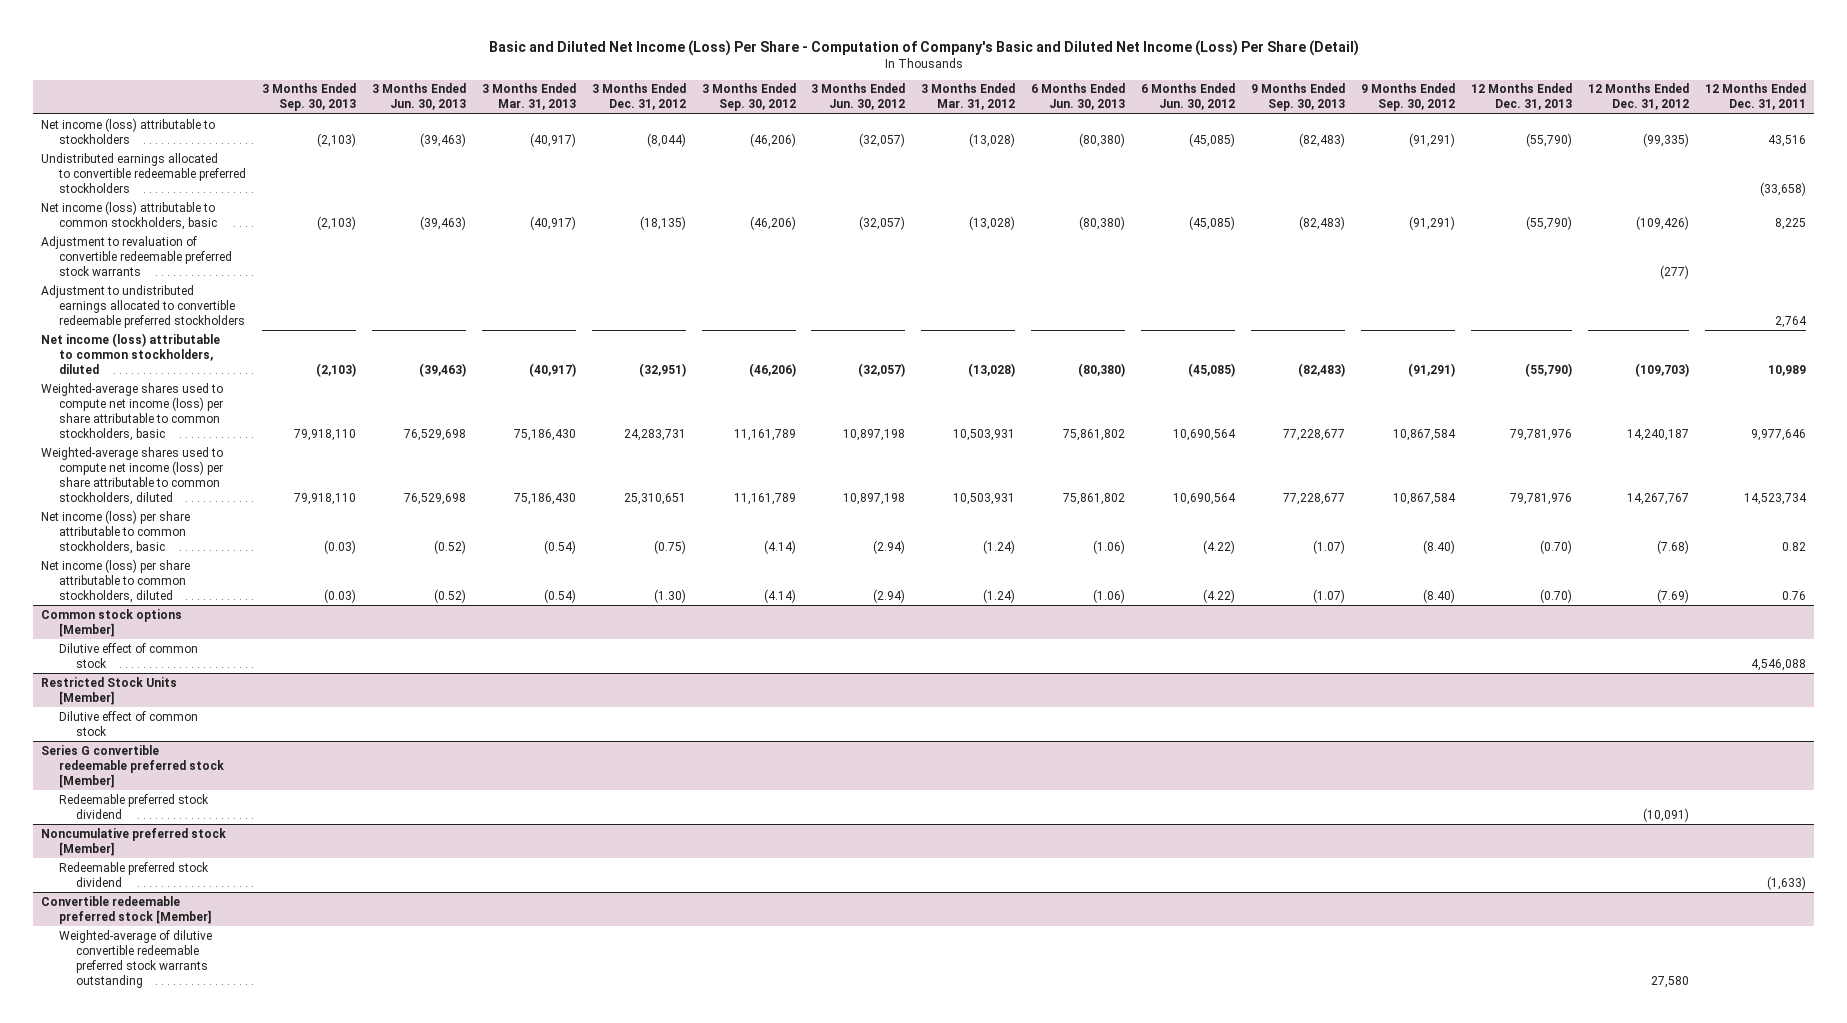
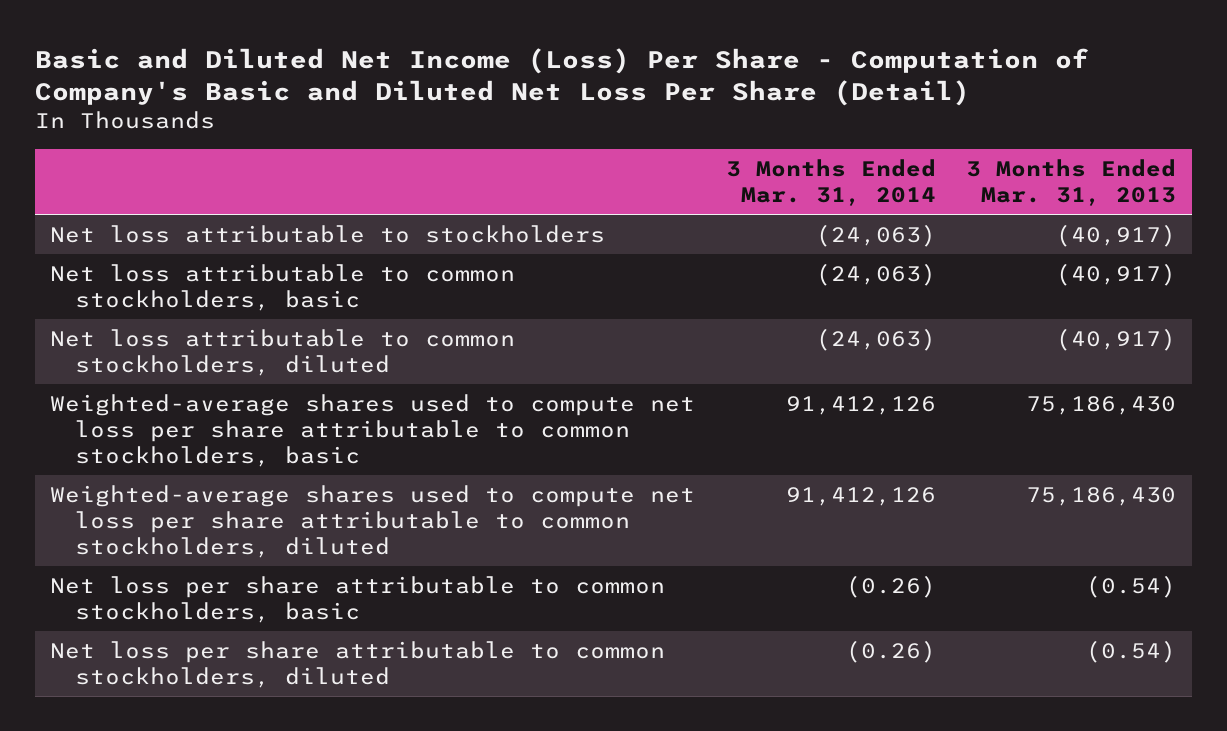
[488,39,1359,56] Basic and Diluted Net Income (Loss) Per Share - Computation of Company's Basic and Diluted Net Income (Loss) Per Share (Detail) -> [34,47,1089,107] Basic and Diluted Net Income (Loss) Per Share - Computation of Company's Basic and Diluted Net Loss Per Share (Detail)
[261,83,356,112] 3 Months Ended Sep. 30, 2013 -> none
[371,83,466,111] 3 Months Ended Jun. 30, 2013 -> none
[591,83,686,111] 3 Months Ended Dec. 31, 2012 -> none
[701,83,796,112] 3 Months Ended Sep. 30, 2012 -> none
[811,83,906,111] 3 Months Ended Jun. 30, 2012 -> none
[921,83,1016,111] 3 Months Ended Mar. 31, 2012 -> none
[1031,83,1126,111] 6 Months Ended Jun. 30, 2013 -> none
[1141,83,1236,111] 6 Months Ended Jun. 30, 2012 -> none
[1251,83,1346,112] 9 Months Ended Sep. 30, 2013 -> none
[1361,83,1456,112] 9 Months Ended Sep. 30, 2012 -> none
[1471,83,1573,111] 12 Months Ended Dec. 31, 2013 -> none
[1588,83,1690,111] 12 Months Ended Dec. 31, 2012 -> none
[1705,83,1807,111] 12 Months Ended Dec. 31, 2011 -> none
none -> [725,159,936,207] 3 Months Ended Mar. 31, 2014
[40,152,246,193] Undistributed earnings allocated to convertible redeemable preferred stockholders -> none
[40,235,232,276] Adjustment to revaluation of convertible redeemable preferred stock warrants -> none
[40,284,245,328] Adjustment to undistributed earnings allocated to convertible redeemable preferred stockholders -> none
[40,608,182,637] Common stock options [Member] -> none
[58,642,198,668] Dilutive effect of common stock -> none
[40,676,177,705] Restricted Stock Units [Member] -> none
[58,710,198,736] Dilutive effect of common stock -> none
[40,744,224,788] Series G convertible redeemable preferred stock [Member] -> none
[58,793,209,819] Redeemable preferred stock dividend -> none
[40,827,226,856] Noncumulative preferred stock [Member] -> none
[58,861,209,887] Redeemable preferred stock dividend -> none
[40,895,211,924] Convertible redeemable preferred stock [Member] -> none
[58,929,212,988] Weighted-average of dilutive convertible redeemable preferred stock warrants outstanding -> none
[40,117,215,144] Net income (loss) attributable to stockholders -> [50,224,606,243] Net loss attributable to stockholders
[40,200,217,230] Net income (loss) attributable to common stockholders, basic -> [50,263,516,311] Net loss attributable to common stockholders, basic
[40,332,220,374] Net income (loss) attributable to common stockholders, diluted -> [50,328,516,376] Net loss attributable to common stockholders, diluted
[40,382,223,441] Weighted-average shares used to compute net income (loss) per share attributable to common stockholders, basic -> [50,393,696,467] Weighted-average shares used to compute net loss per share attributable to common stockholders, basic
[40,446,223,505] Weighted-average shares used to compute net income (loss) per share attributable to common stockholders, diluted -> [50,484,696,558] Weighted-average shares used to compute net loss per share attributable to common stockholders, diluted
[40,509,190,554] Net income (loss) per share attributable to common stockholders, basic -> [50,575,666,623] Net loss per share attributable to common stockholders, basic
[40,558,190,603] Net income (loss) per share attributable to common stockholders, diluted -> [50,640,666,688] Net loss per share attributable to common stockholders, diluted

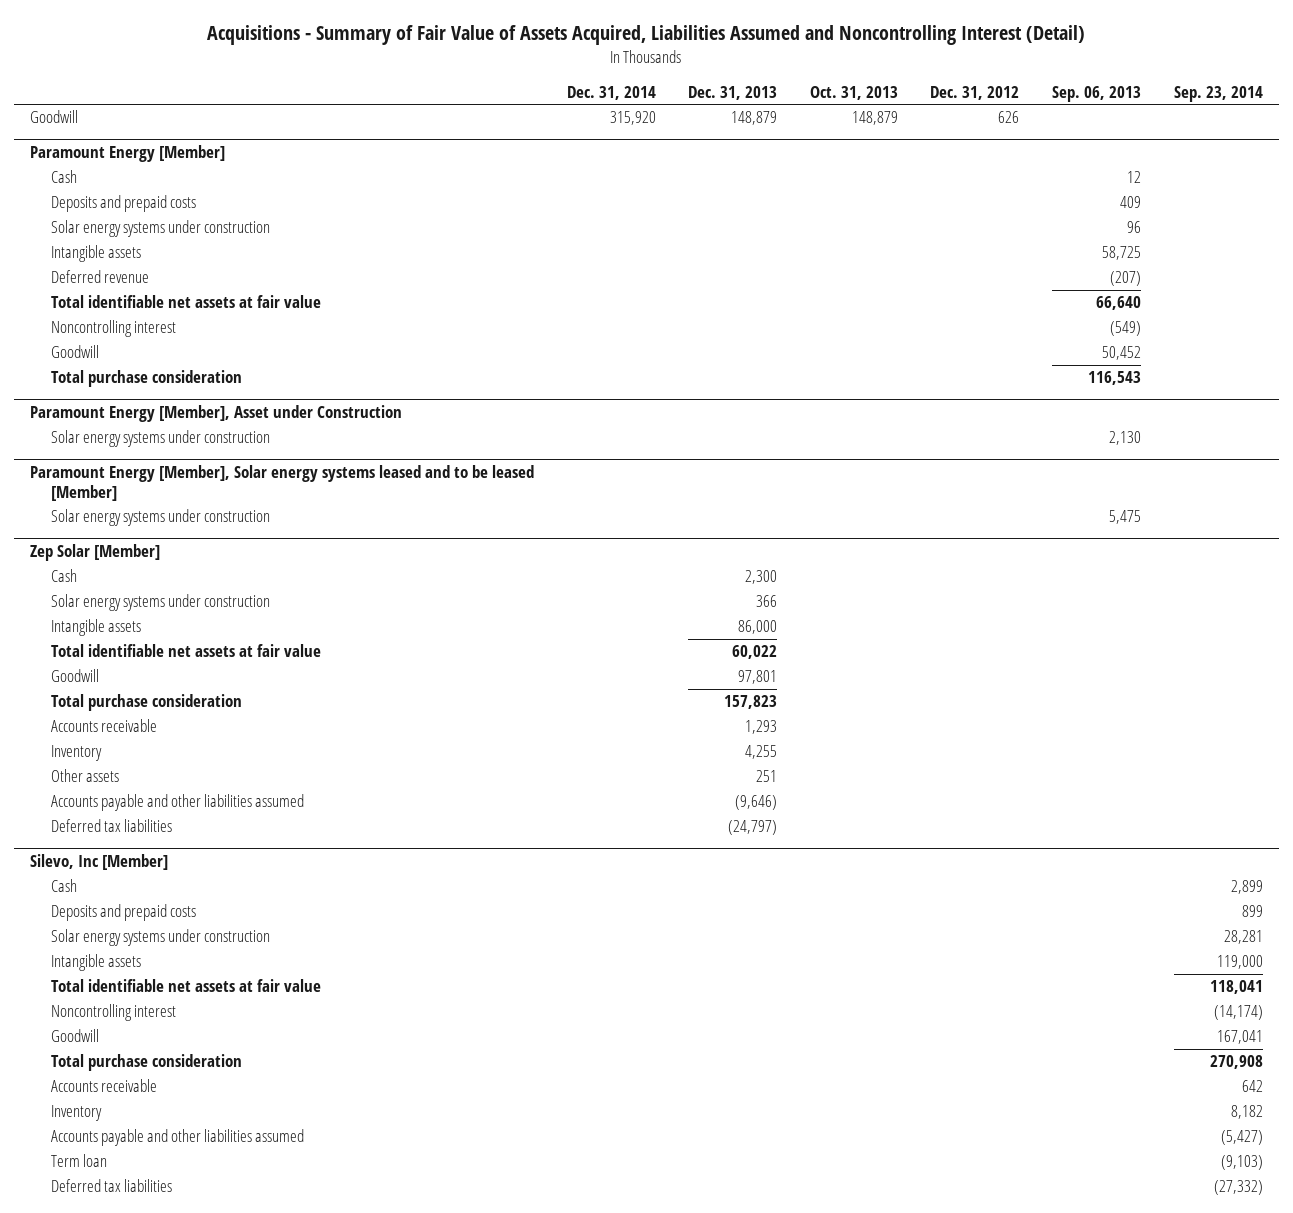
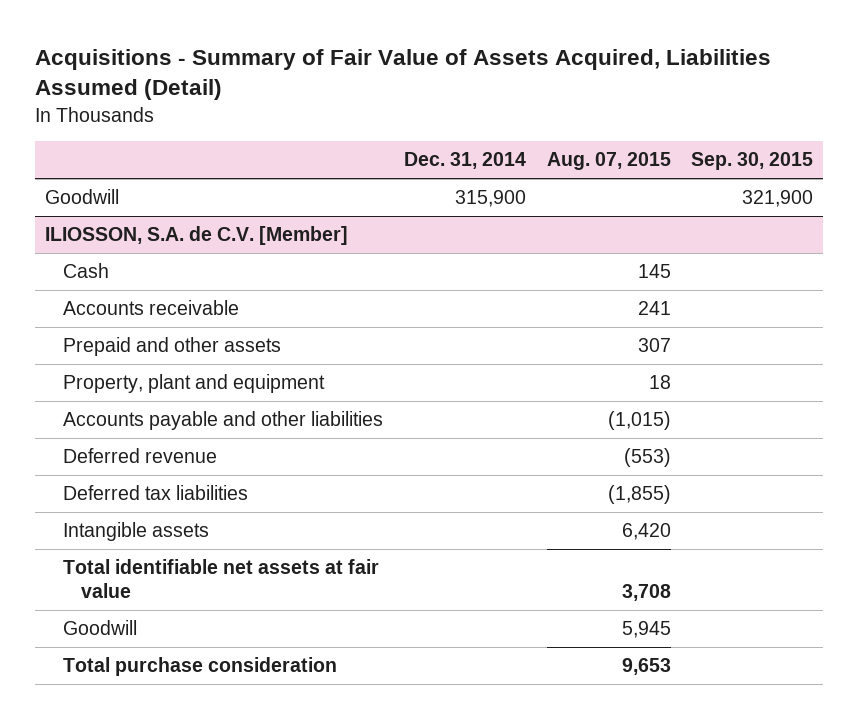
[207,24,1086,45] Acquisitions - Summary of Fair Value of Assets Acquired, Liabilities Assumed and Noncontrolling Interest (Detail) -> [34,49,771,101] Acquisitions - Summary of Fair Value of Assets Acquired, Liabilities Assumed (Detail)
[688,85,778,100] Dec. 31, 2013 -> none
[809,85,898,100] Oct. 31, 2013 -> none
[930,85,1020,100] Dec. 31, 2012 -> none
[1052,85,1142,102] Sep. 06, 2013 -> none
[1173,85,1263,102] Sep. 23, 2014 -> none
none -> [546,152,671,171] Aug. 07, 2015
none -> [691,152,814,171] Sep. 30, 2015
[29,145,225,163] Paramount Energy [Member] -> none
[50,170,77,184] Cash -> none
[50,195,196,213] Deposits and prepaid costs -> none
[50,220,270,238] Solar energy systems under construction -> none
[50,245,141,263] Intangible assets -> none
[50,270,149,284] Deferred revenue -> none
[50,295,321,309] Total identifiable net assets at fair value -> none
[50,320,176,338] Noncontrolling interest -> none
[50,345,99,359] Goodwill -> none
[50,370,242,388] Total purchase consideration -> none
[29,405,402,423] Paramount Energy [Member], Asset under Construction -> none
[50,430,270,448] Solar energy systems under construction -> none
[29,465,534,501] Paramount Energy [Member], Solar energy systems leased and to be leased [Member] -> none
[50,509,270,527] Solar energy systems under construction -> none
[29,544,160,562] Zep Solar [Member] -> none
[50,569,77,583] Cash -> none
[50,594,270,612] Solar energy systems under construction -> none
[50,619,141,637] Intangible assets -> none
[50,644,321,658] Total identifiable net assets at fair value -> none
[50,669,99,683] Goodwill -> none
[50,694,242,712] Total purchase consideration -> none
[50,719,157,733] Accounts receivable -> none
[50,745,102,762] Inventory -> none
[50,769,119,783] Other assets -> none
[50,794,304,812] Accounts payable and other liabilities assumed -> none
[50,819,172,833] Deferred tax liabilities -> none
[29,854,168,871] Silevo, Inc [Member] -> none
[50,879,77,893] Cash -> none
[50,904,196,922] Deposits and prepaid costs -> none
[50,929,270,947] Solar energy systems under construction -> none
[50,954,141,972] Intangible assets -> none
[50,979,321,993] Total identifiable net assets at fair value -> none
[50,1004,176,1022] Noncontrolling interest -> none
[50,1029,99,1043] Goodwill -> none
[50,1054,242,1072] Total purchase consideration -> none
[50,1079,157,1093] Accounts receivable -> none
[50,1105,102,1122] Inventory -> none
[50,1129,304,1147] Accounts payable and other liabilities assumed -> none
[50,1154,107,1168] Term loan -> none
[50,1179,172,1193] Deferred tax liabilities -> none
[609,111,656,126] 315,920 -> [454,190,526,208] 315,900
none -> [45,226,349,246] ILIOSSON, S.A. de C.V. [Member]
none -> [63,263,110,279] Cash
none -> [63,300,240,316] Accounts receivable
none -> [63,337,282,357] Prepaid and other assets
none -> [63,374,326,394] Property, plant and equipment
none -> [63,411,384,431] Accounts payable and other liabilities
none -> [63,448,218,464] Deferred revenue
none -> [63,485,249,501] Deferred tax liabilities
none -> [63,522,210,542] Intangible assets
none -> [63,559,380,599] Total identifiable net assets at fair value
none -> [63,620,138,636] Goodwill
none -> [63,657,338,677] Total purchase consideration

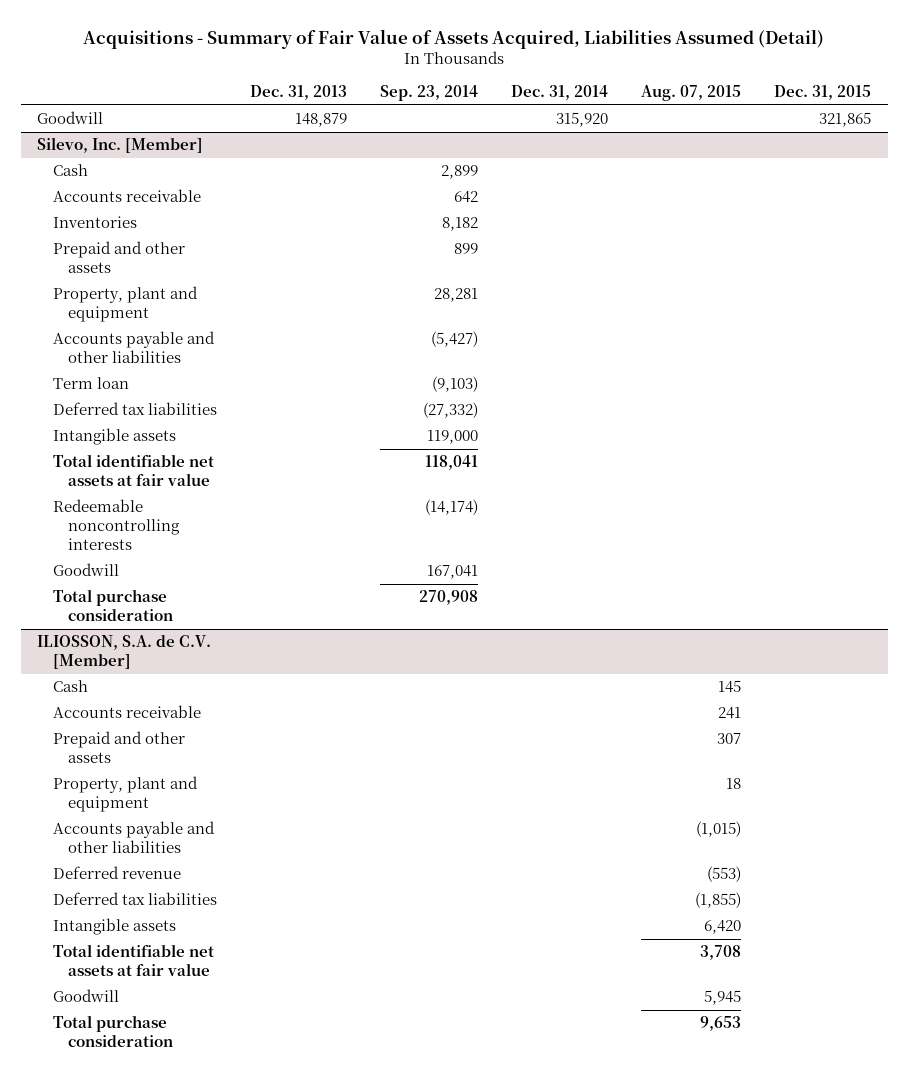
[691,152,814,171] Sep. 30, 2015 -> none
none -> [249,85,347,101] Dec. 31, 2013
none -> [379,85,478,102] Sep. 23, 2014
none -> [774,85,872,101] Dec. 31, 2015
[454,190,526,208] 315,900 -> [556,112,609,128] 315,920
none -> [37,137,204,154] Silevo, Inc. [Member]
none -> [52,164,88,177] Cash
none -> [52,189,201,203] Accounts receivable
none -> [52,216,137,229] Inventories
none -> [52,241,185,274] Prepaid and other assets
none -> [52,286,198,323] Property, plant and equipment
none -> [52,331,215,364] Accounts payable and other liabilities
none -> [52,377,129,390] Term loan
none -> [52,402,217,416] Deferred tax liabilities
none -> [52,428,176,446] Intangible assets
none -> [52,454,214,487] Total identifiable net assets at fair value
none -> [52,499,181,551] Redeemable noncontrolling interests
none -> [52,563,119,577] Goodwill
none -> [52,589,174,622] Total purchase consideration

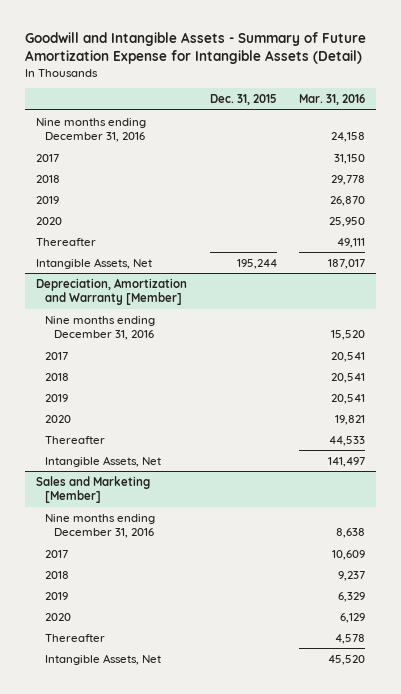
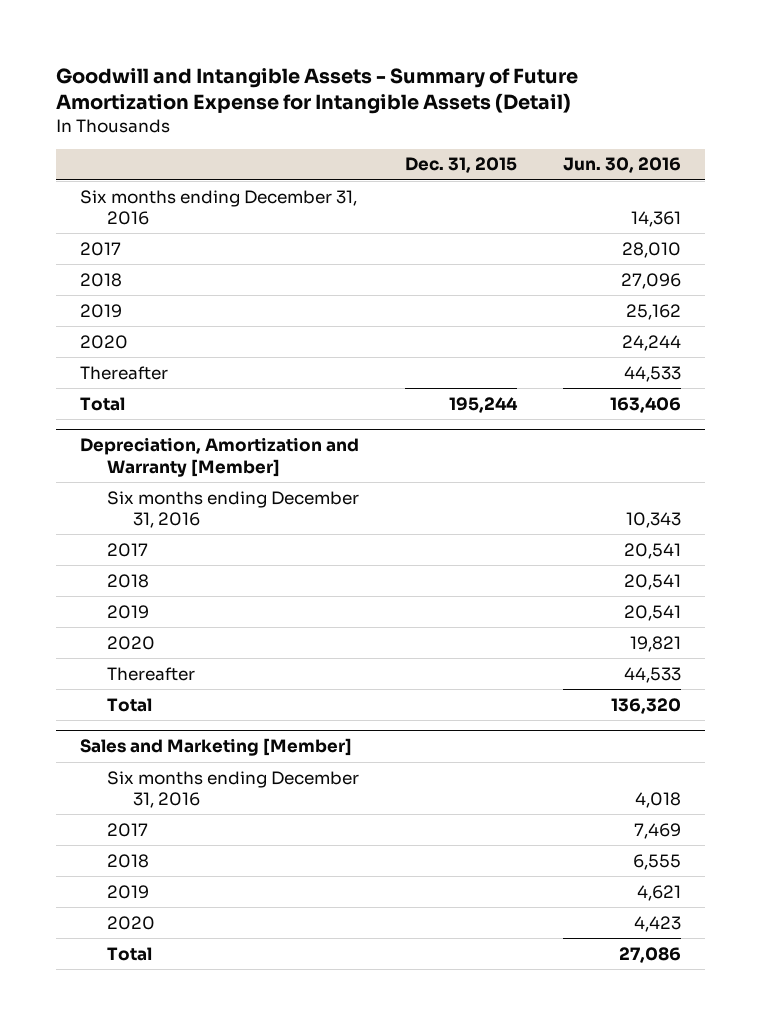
[298,94,365,106] Mar. 31, 2016 -> none
none -> [563,157,682,174] Jun. 30, 2016
[36,117,147,143] Nine months ending December 31, 2016 -> [79,189,357,225] Six months ending December 31, 2016
[36,257,153,269] Intangible Assets, Net -> [79,396,125,411] Total
[45,315,156,341] Nine months ending December 31, 2016 -> [106,490,359,528] Six months ending December 31, 2016
[45,455,162,467] Intangible Assets, Net -> [106,697,152,712] Total
[45,513,156,539] Nine months ending December 31, 2016 -> [106,770,359,808] Six months ending December 31, 2016
[45,633,106,642] Thereafter -> none
[45,653,162,665] Intangible Assets, Net -> [106,946,152,961] Total

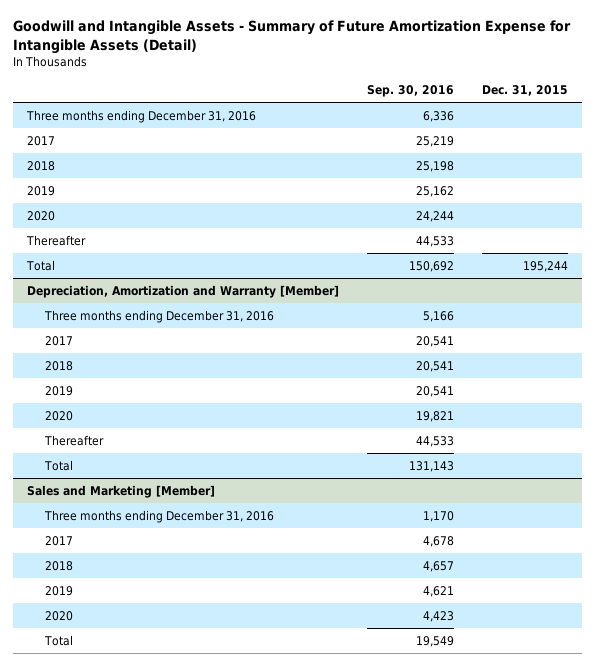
[563,157,682,174] Jun. 30, 2016 -> none
none -> [366,85,454,98] Sep. 30, 2016
[79,189,357,225] Six months ending December 31, 2016 -> [25,109,256,123] Three months ending December 31, 2016
[106,490,359,528] Six months ending December 31, 2016 -> [44,309,275,323] Three months ending December 31, 2016
[106,770,359,808] Six months ending December 31, 2016 -> [44,509,275,523] Three months ending December 31, 2016

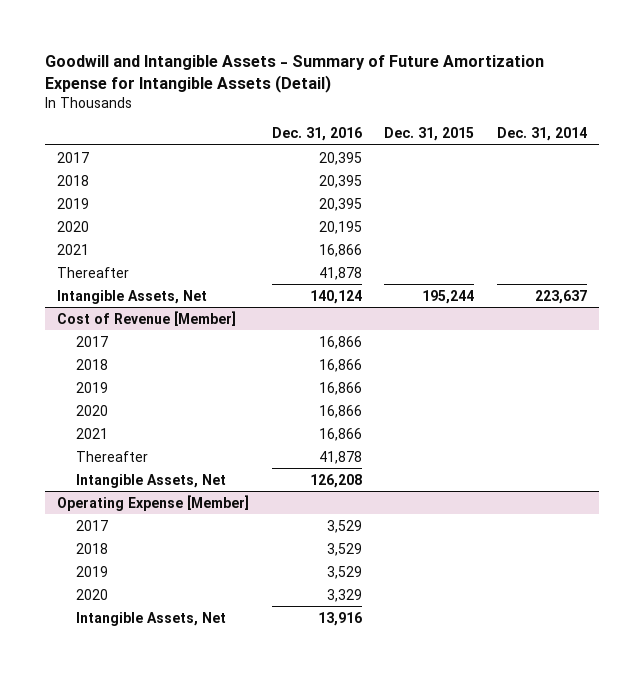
[366,85,454,98] Sep. 30, 2016 -> none
none -> [271,127,362,142] Dec. 31, 2016
none -> [497,127,588,142] Dec. 31, 2014
[25,109,256,123] Three months ending December 31, 2016 -> none
none -> [56,243,89,255] 2021
[26,284,339,298] Depreciation, Amortization and Warranty [Member] -> none
[44,309,275,323] Three months ending December 31, 2016 -> none
[45,335,74,346] 2017 -> none
[45,360,74,371] 2018 -> none
[45,385,74,396] 2019 -> none
[45,410,74,421] 2020 -> none
[44,434,105,446] Thereafter -> none
[44,459,74,471] Total -> none
[26,484,215,498] Sales and Marketing [Member] -> none
[44,509,275,523] Three months ending December 31, 2016 -> none
[45,535,74,546] 2017 -> none
[45,560,74,571] 2018 -> none
[45,585,74,596] 2019 -> none
[45,610,74,621] 2020 -> none
[44,634,74,646] Total -> none
[25,259,55,271] Total -> [56,289,207,304] Intangible Assets, Net
none -> [56,310,236,326] Cost of Revenue [Member]
none -> [75,335,108,347] 2017
none -> [75,358,108,370] 2018
none -> [75,381,108,393] 2019
none -> [75,404,108,416] 2020
none -> [75,427,108,439] 2021
none -> [75,450,148,462] Thereafter
none -> [75,473,226,488] Intangible Assets, Net
none -> [56,494,249,511] Operating Expense [Member]
none -> [75,519,108,531] 2017
none -> [75,542,108,554] 2018
none -> [75,565,108,577] 2019
none -> [75,588,108,600] 2020
none -> [75,611,226,626] Intangible Assets, Net

